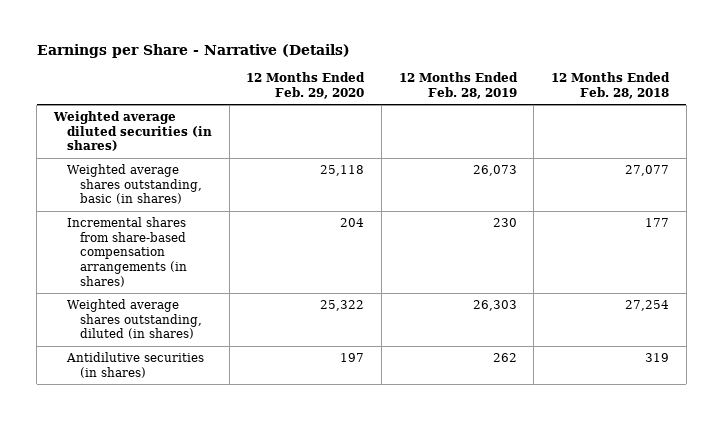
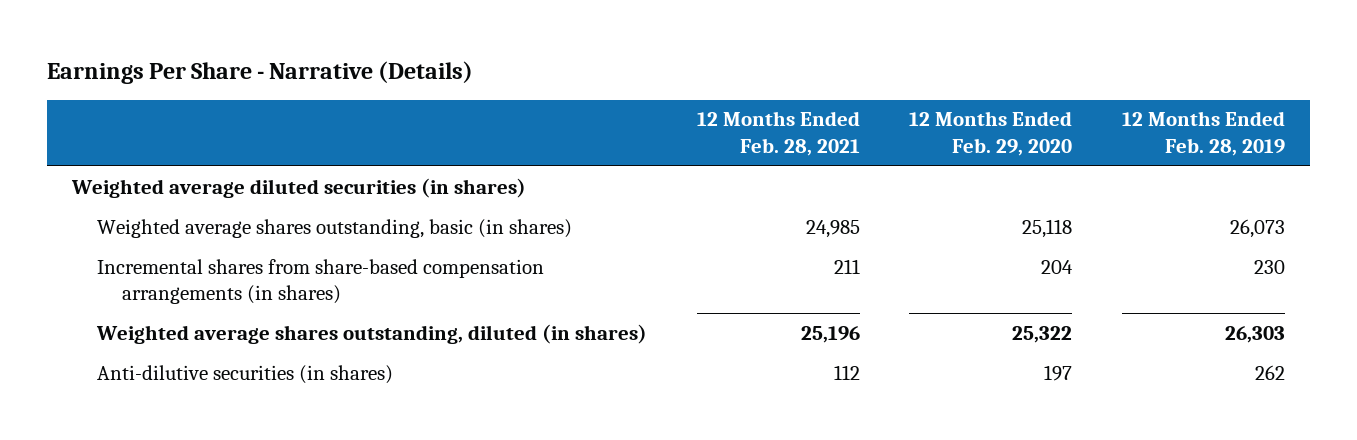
[36,43,350,58] Earnings per Share - Narrative (Details) -> [46,60,473,84] Earnings Per Share - Narrative (Details)
[551,72,671,100] 12 Months Ended Feb. 28, 2018 -> none
none -> [696,111,860,156] 12 Months Ended Feb. 28, 2021
[66,351,205,378] Antidilutive securities (in shares) -> [96,364,393,384] Anti-dilutive securities (in shares)

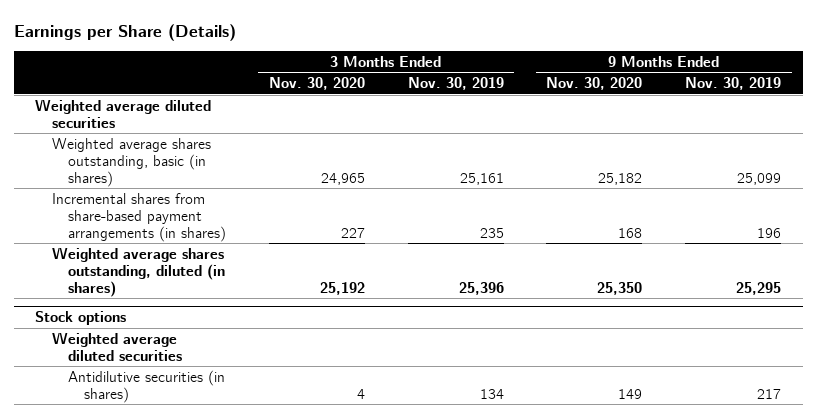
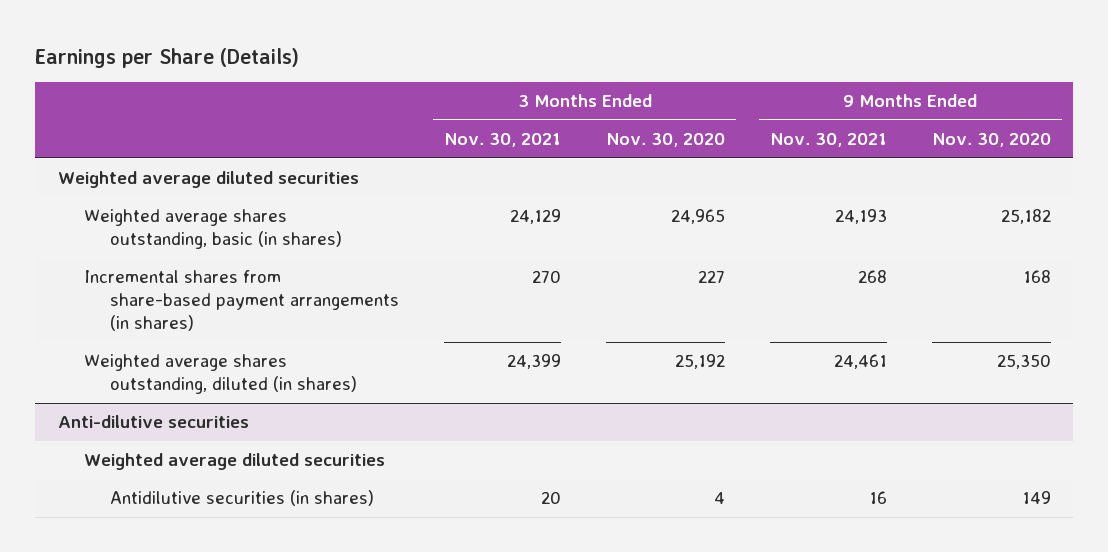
[407,77,504,91] Nov. 30, 2019 -> none
[685,77,782,91] Nov. 30, 2019 -> none
none -> [444,133,562,148] Nov. 30, 2021
none -> [769,133,887,148] Nov. 30, 2021
[35,311,127,326] Stock options -> [57,415,249,429] Anti-dilutive securities

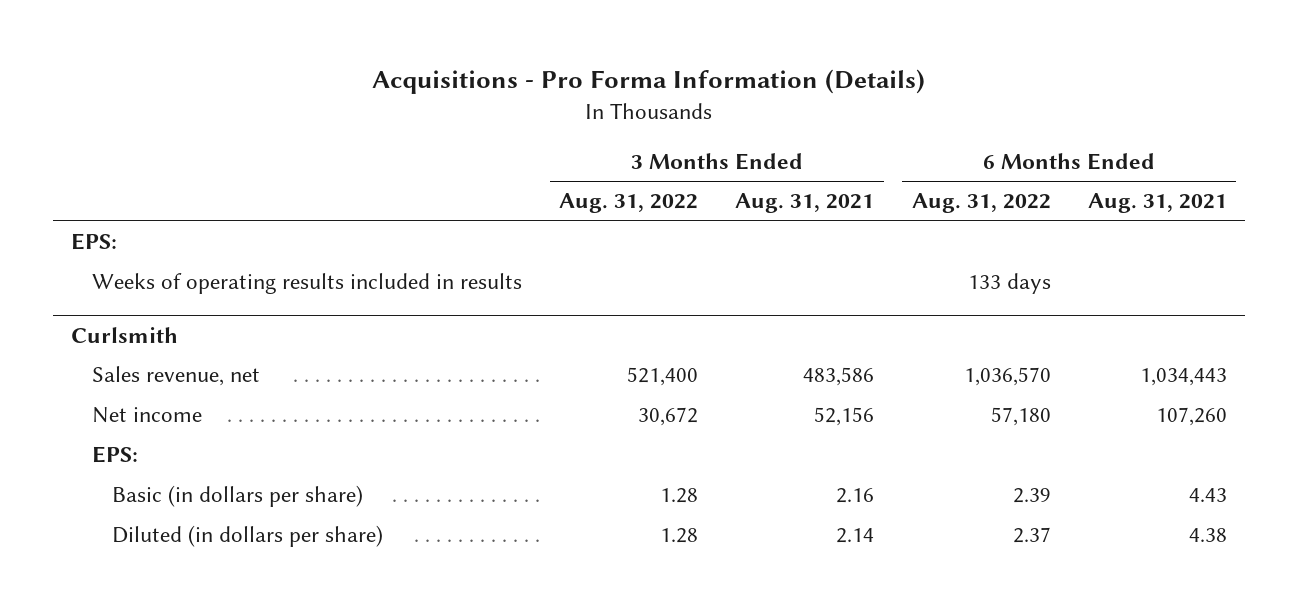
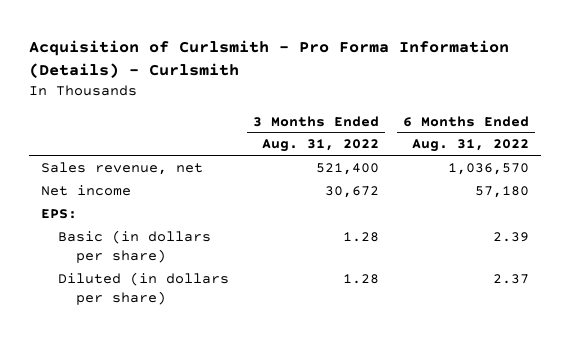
[372,69,926,95] Acquisitions - Pro Forma Information (Details) -> [28,39,509,78] Acquisition of Curlsmith - Pro Forma Information (Details) - Curlsmith
[735,193,875,214] Aug. 31, 2021 -> none
[1087,193,1227,214] Aug. 31, 2021 -> none
[71,233,118,251] EPS: -> none
[91,273,522,295] Weeks of operating results included in results -> none
[71,326,179,343] Curlsmith -> none

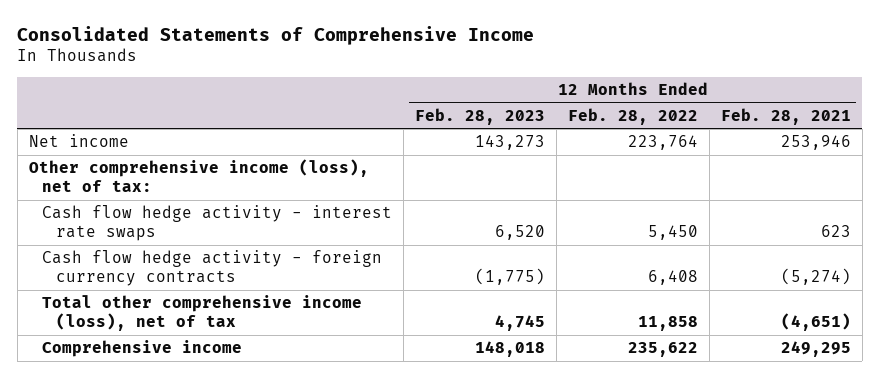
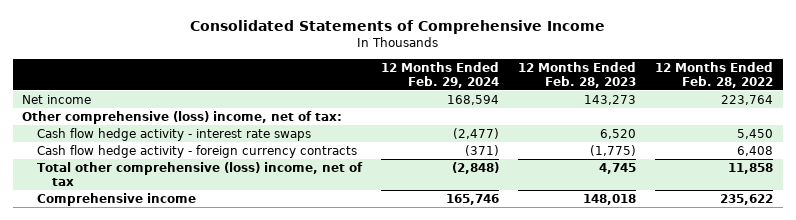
[720,107,851,125] Feb. 28, 2021 -> none
none -> [381,61,500,88] 12 Months Ended Feb. 29, 2024
[28,159,369,193] Other comprehensive income (loss), net of tax: -> [22,110,343,124] Other comprehensive (loss) income, net of tax:
[42,295,363,332] Total other comprehensive income (loss), net of tax -> [37,161,364,186] Total other comprehensive (loss) income, net of tax

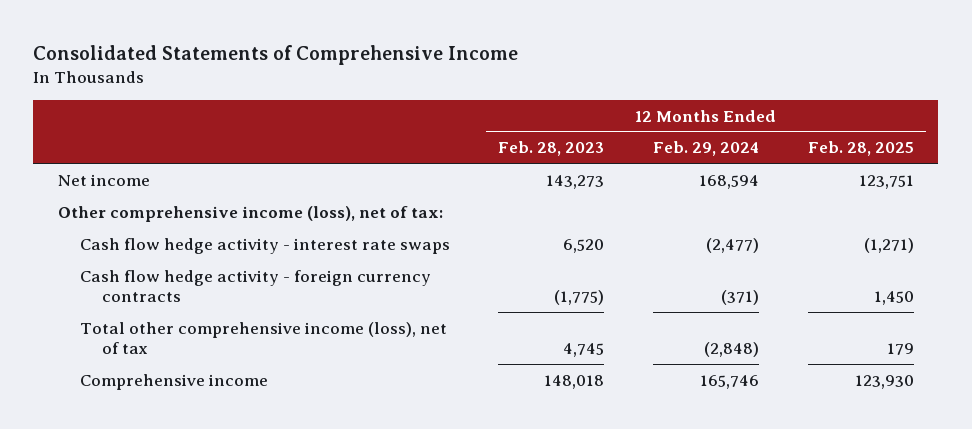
[655,61,774,88] 12 Months Ended Feb. 28, 2022 -> none
none -> [807,141,914,157] Feb. 28, 2025
[22,110,343,124] Other comprehensive (loss) income, net of tax: -> [57,205,443,222] Other comprehensive income (loss), net of tax:
[37,161,364,186] Total other comprehensive (loss) income, net of tax -> [79,321,447,355] Total other comprehensive income (loss), net of tax

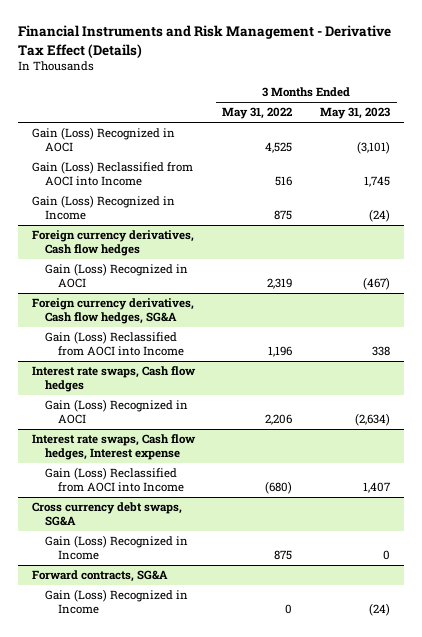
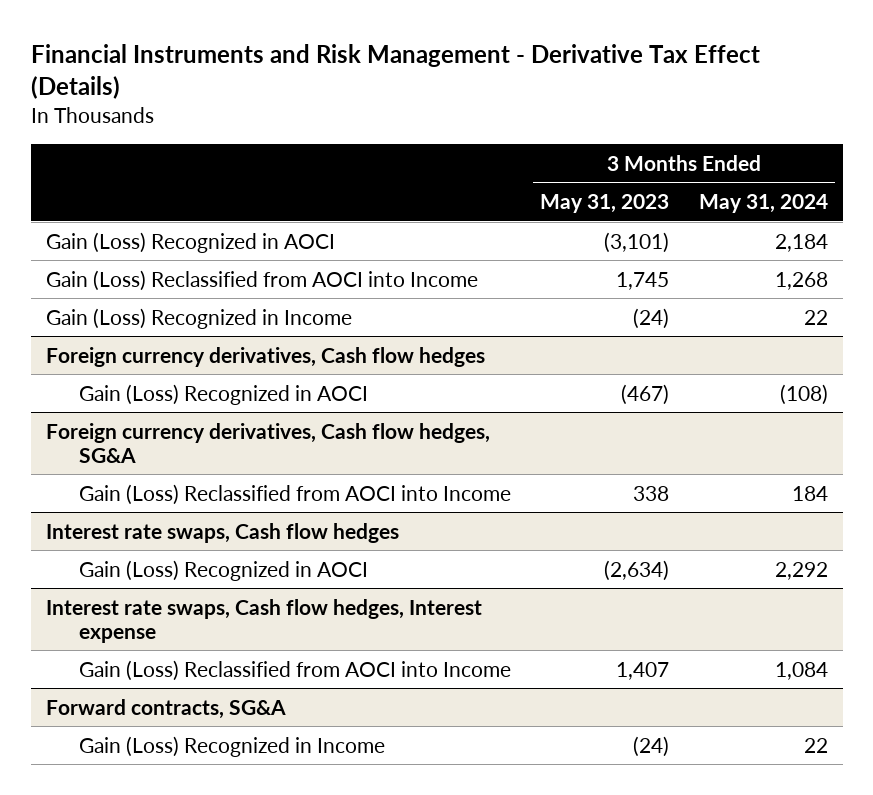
[222,107,293,120] May 31, 2022 -> none
none -> [698,194,828,214] May 31, 2024
[31,502,182,527] Cross currency debt swaps, SG&A -> none
[44,535,188,561] Gain (Loss) Recognized in Income -> none

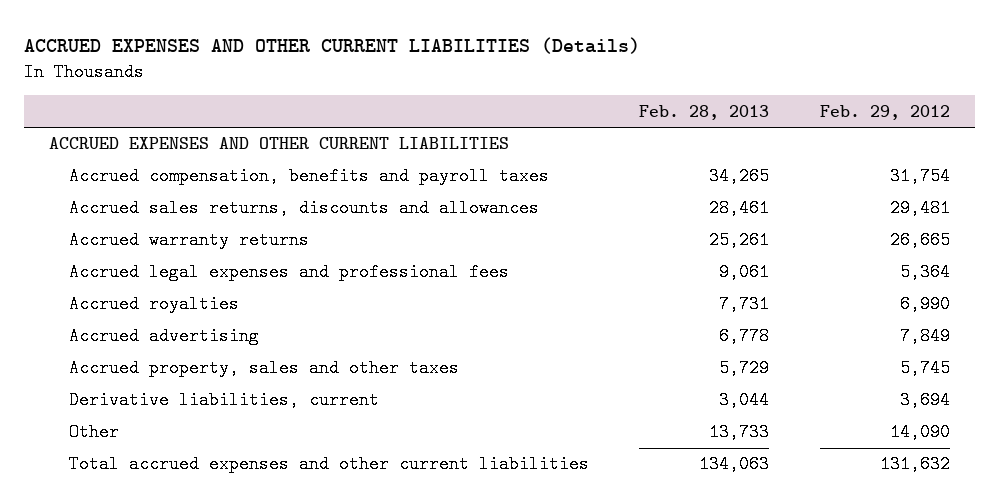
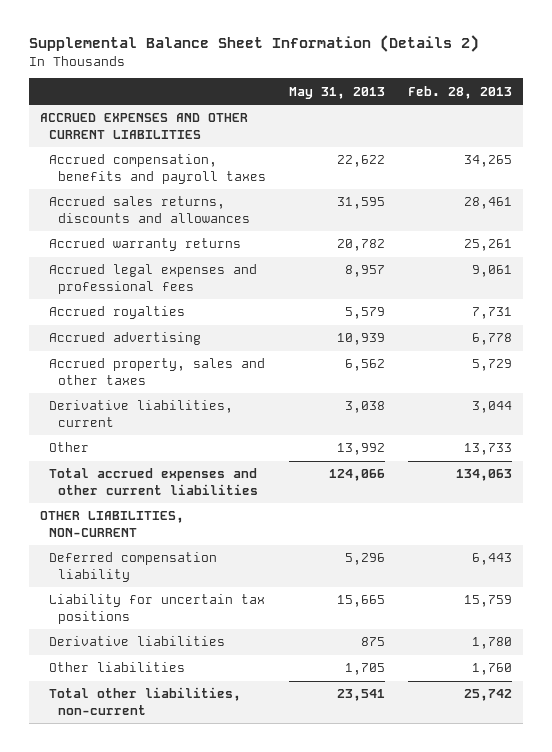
[24,37,641,55] ACCRUED EXPENSES AND OTHER CURRENT LIABILITIES (Details) -> [28,35,479,53] Supplemental Balance Sheet Information (Details 2)
[819,104,950,120] Feb. 29, 2012 -> none
none -> [288,86,385,99] May 31, 2013
none -> [39,511,184,537] OTHER LIABILITIES, NON-CURRENT
none -> [49,552,218,582] Deferred compensation liability
none -> [49,594,266,624] Liability for uncertain tax positions
none -> [49,636,226,647] Derivative liabilities
none -> [49,662,186,673] Other liabilities
none -> [49,687,242,715] Total other liabilities, non-current

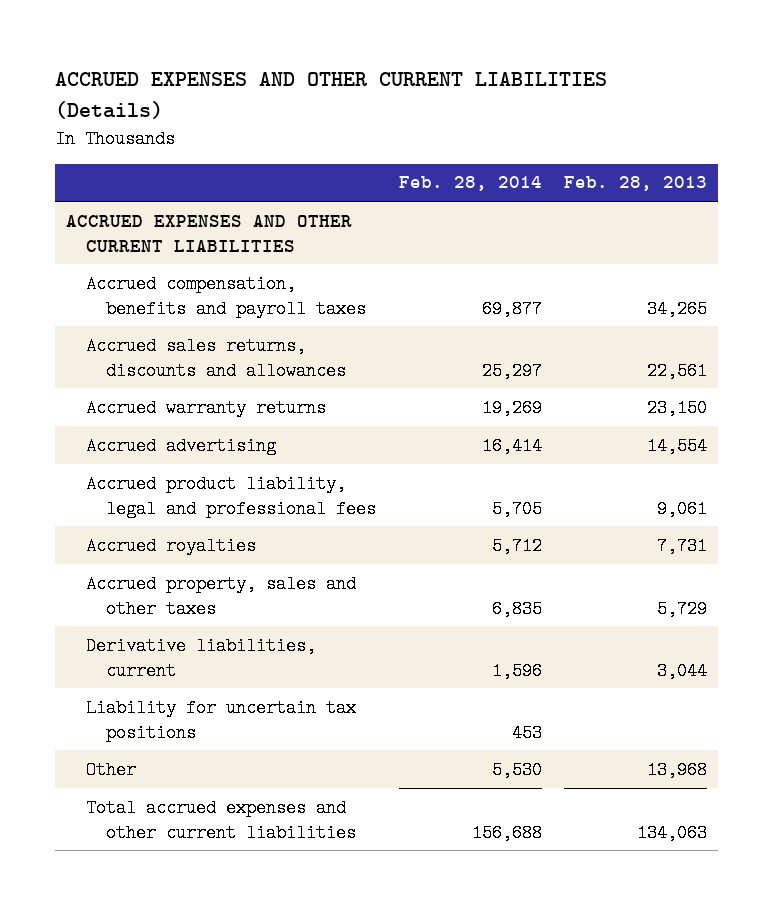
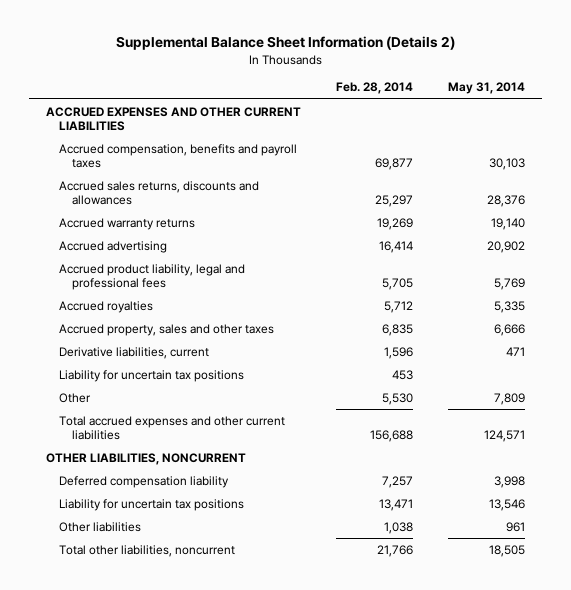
[55,72,608,119] ACCRUED EXPENSES AND OTHER CURRENT LIABILITIES (Details) -> [115,36,455,51] Supplemental Balance Sheet Information (Details 2)
[563,176,707,192] Feb. 28, 2013 -> none
none -> [447,82,525,95] May 31, 2014
none -> [46,452,247,465] OTHER LIABILITIES, NONCURRENT
none -> [59,475,230,488] Deferred compensation liability
none -> [59,498,245,511] Liability for uncertain tax positions
none -> [59,521,142,532] Other liabilities
none -> [59,544,236,557] Total other liabilities, noncurrent

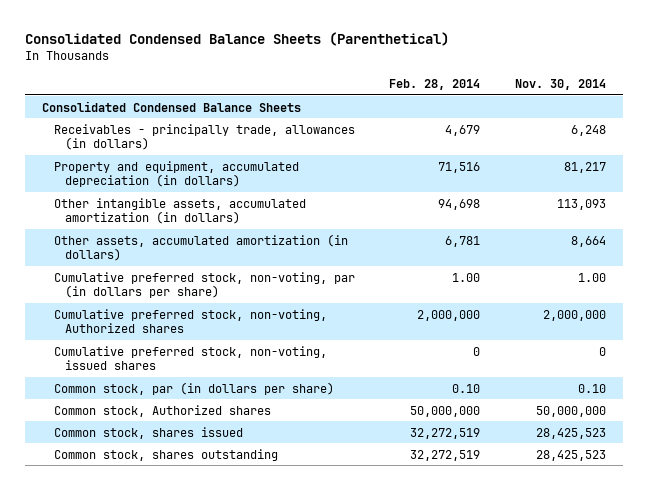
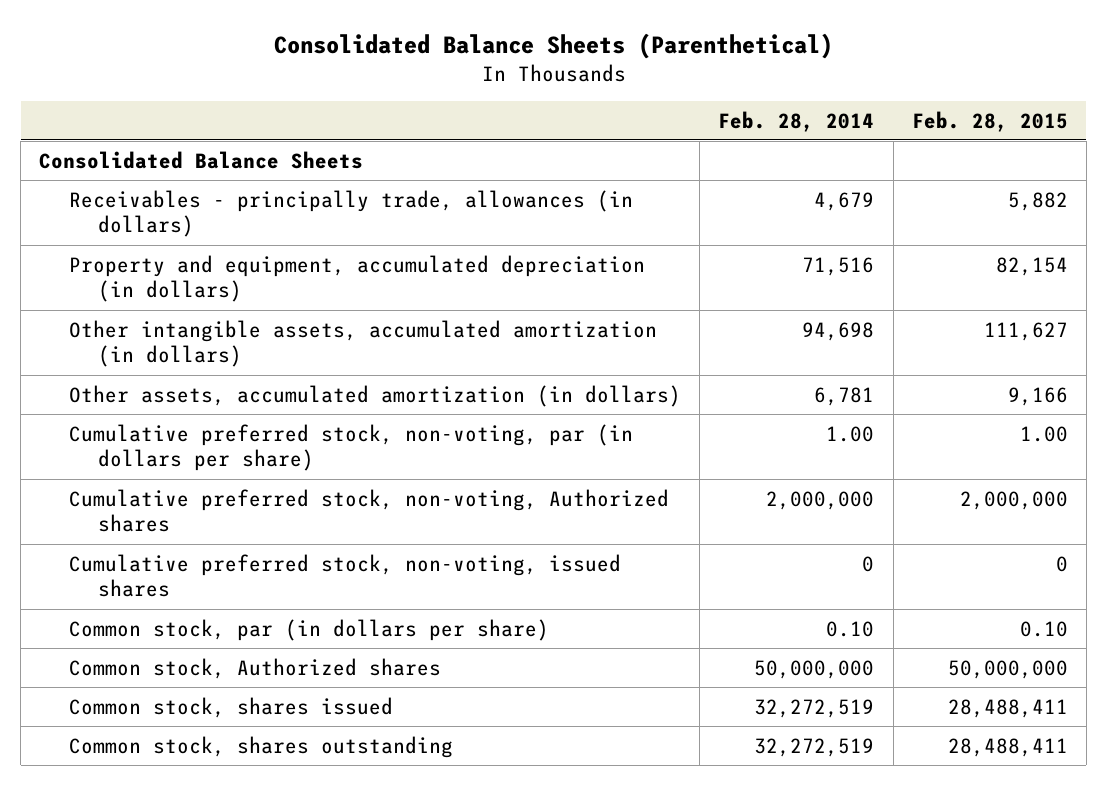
[25,31,450,46] Consolidated Condensed Balance Sheets (Parenthetical) -> [273,32,833,59] Consolidated Balance Sheets (Parenthetical)
[514,79,606,91] Nov. 30, 2014 -> none
none -> [911,110,1068,132] Feb. 28, 2015
[42,100,302,112] Consolidated Condensed Balance Sheets -> [39,150,364,169] Consolidated Balance Sheets

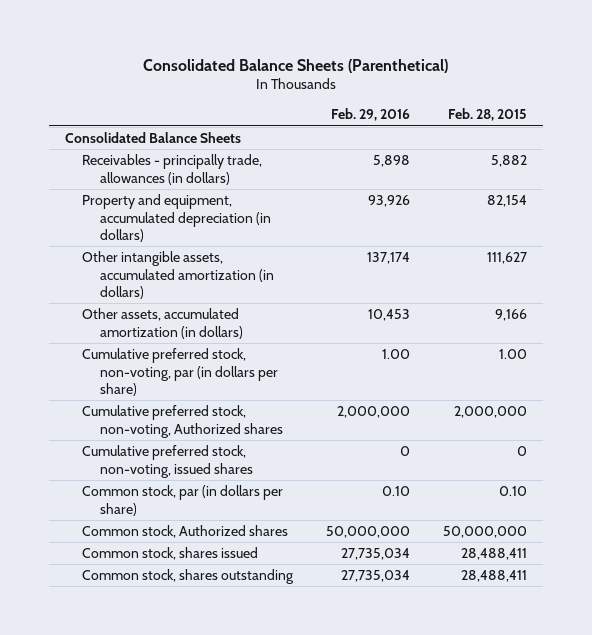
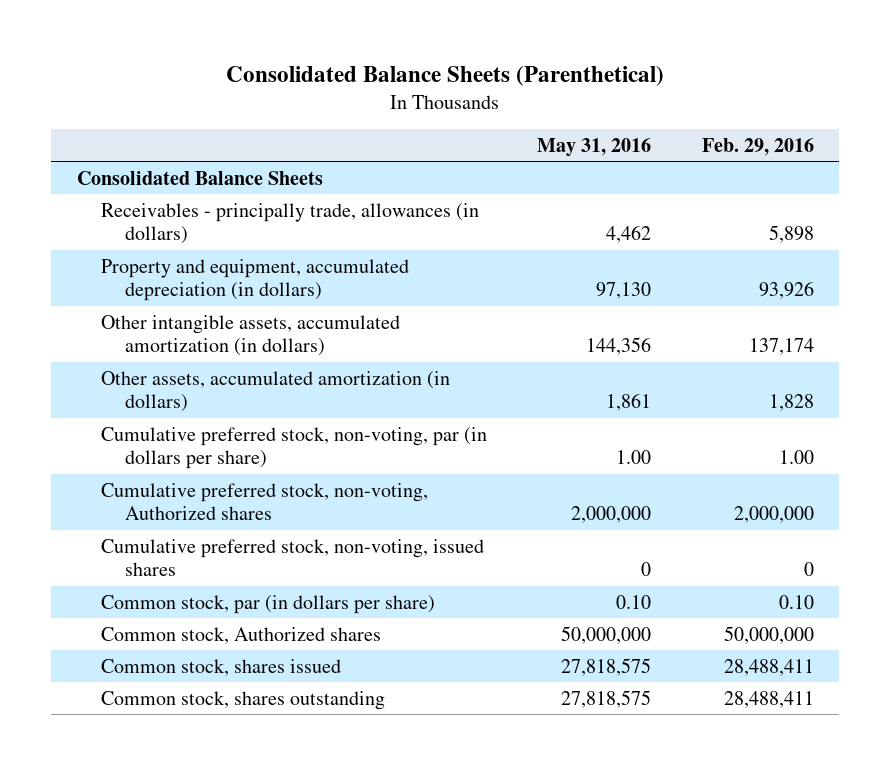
[447,108,527,122] Feb. 28, 2015 -> none
none -> [537,137,652,157] May 31, 2016
[368,308,411,321] 10,453 -> [768,394,814,412] 1,828
[341,547,411,560] 27,735,034 -> [723,658,814,676] 28,488,411
[341,569,411,582] 27,735,034 -> [723,690,814,708] 28,488,411

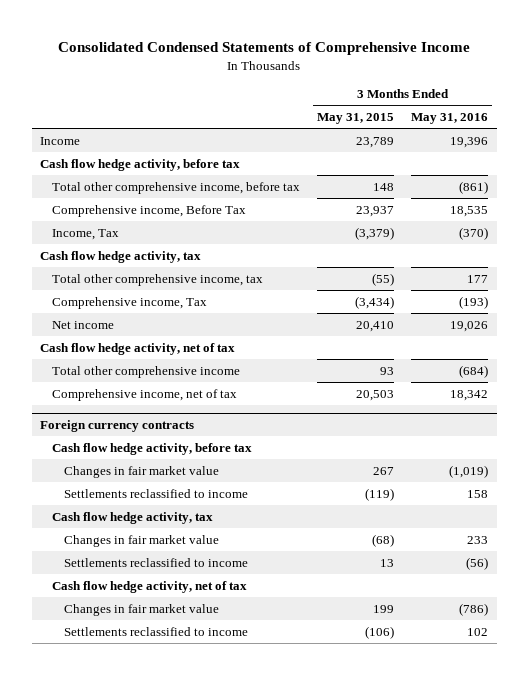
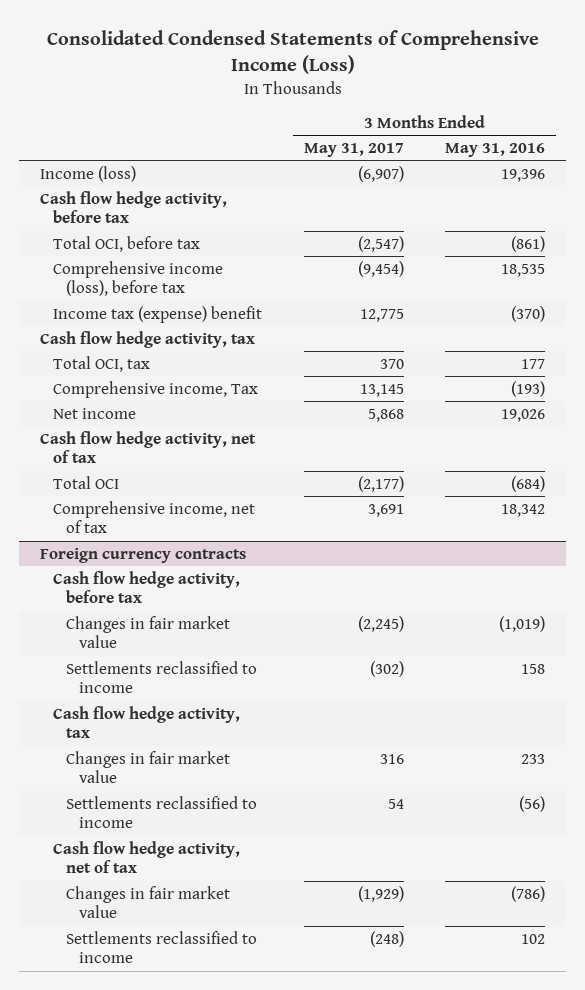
[58,42,471,56] Consolidated Condensed Statements of Comprehensive Income -> [46,30,539,75] Consolidated Condensed Statements of Comprehensive Income (Loss)
[317,113,395,125] May 31, 2015 -> none
none -> [303,142,404,157] May 31, 2017
[40,136,81,145] Income -> [39,165,136,182] Income (loss)
[52,181,301,194] Total other comprehensive income, before tax -> [53,235,201,252] Total OCI, before tax
[52,204,247,217] Comprehensive income, Before Tax -> [53,260,224,297] Comprehensive income (loss), before tax
[52,228,120,240] Income, Tax -> [53,305,263,323] Income tax (expense) benefit
[52,273,264,286] Total other comprehensive income, tax -> [53,355,151,372] Total OCI, tax
[52,365,241,378] Total other comprehensive income -> [53,475,120,489] Total OCI

